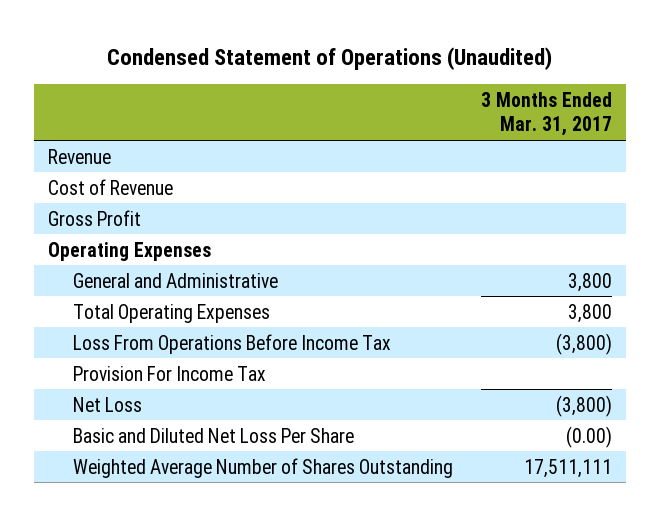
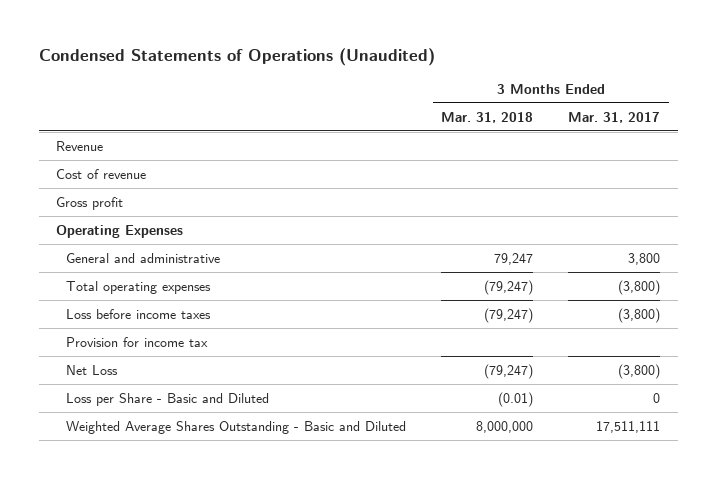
[107,46,553,70] Condensed Statement of Operations (Unaudited) -> [38,47,435,66] Condensed Statements of Operations (Unaudited)
none -> [441,111,534,123] Mar. 31, 2018
[48,178,174,195] Cost of Revenue -> [56,168,147,179] Cost of revenue
[48,209,142,226] Gross Profit -> [56,196,124,210] Gross profit
[72,272,278,288] General and Administrative -> [66,252,221,263] General and administrative
[72,303,270,323] Total Operating Expenses -> [66,280,212,294] Total operating expenses
[567,303,612,323] 3,800 -> [618,279,661,295] (3,800)
[72,333,391,354] Loss From Operations Before Income Tax -> [66,308,212,319] Loss before income taxes
[72,365,266,381] Provision For Income Tax -> [66,336,209,347] Provision for income tax
[72,427,354,443] Basic and Diluted Net Loss Per Share -> [66,392,270,406] Loss per Share - Basic and Diluted
[565,425,612,448] (0.00) -> [653,392,661,403] 0
[72,457,453,478] Weighted Average Number of Shares Outstanding -> [66,420,407,434] Weighted Average Shares Outstanding - Basic and Diluted

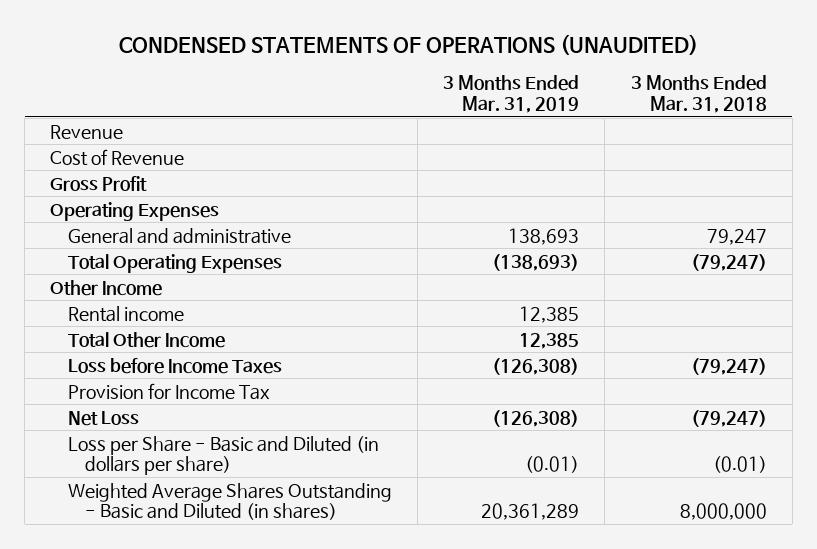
[38,47,435,66] Condensed Statements of Operations (Unaudited) -> [119,33,699,55] CONDENSED STATEMENTS OF OPERATIONS (UNAUDITED)
[568,111,661,123] Mar. 31, 2017 -> none
none -> [443,75,580,113] 3 Months Ended Mar. 31, 2019
[56,168,147,179] Cost of revenue -> [50,148,185,166] Cost of Revenue
[56,196,124,210] Gross profit -> [50,175,148,191] Gross Profit
[66,280,212,294] Total operating expenses -> [67,253,282,273] Total Operating Expenses
none -> [50,279,163,296] Other Income
none -> [67,305,184,322] Rental income
none -> [67,331,225,348] Total Other Income
[66,308,212,319] Loss before income taxes -> [67,357,282,374] Loss before Income Taxes
[66,336,209,347] Provision for income tax -> [67,382,270,400] Provision for Income Tax
[66,392,270,406] Loss per Share - Basic and Diluted -> [67,435,379,476] Loss per Share - Basic and Diluted (in dollars per share)
[66,420,407,434] Weighted Average Shares Outstanding - Basic and Diluted -> [67,482,392,521] Weighted Average Shares Outstanding - Basic and Diluted (in shares)

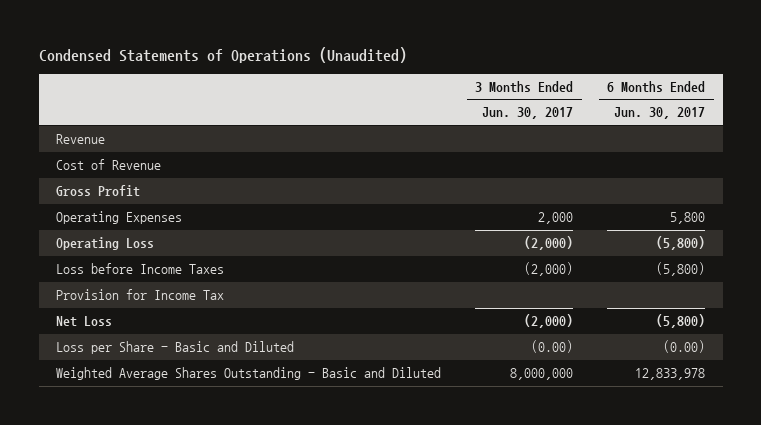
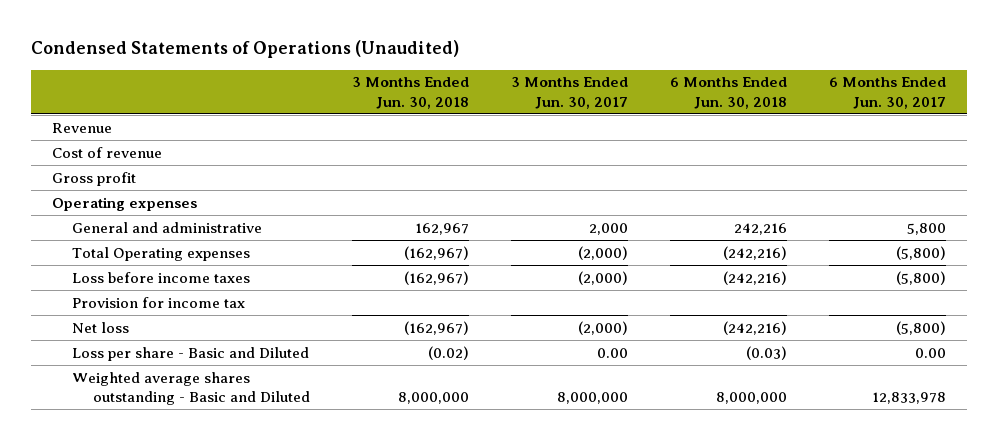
none -> [352,77,470,109] 3 Months Ended Jun. 30, 2018
none -> [670,77,788,109] 6 Months Ended Jun. 30, 2018
[55,237,154,251] Operating Loss -> none
[55,159,161,171] Cost of Revenue -> [51,146,162,158] Cost of revenue
[55,185,140,198] Gross Profit -> [51,171,136,186] Gross profit
none -> [51,196,197,211] Operating expenses
none -> [72,221,263,233] General and administrative
[55,211,182,225] Operating Expenses -> [72,246,251,261] Total Operating expenses
[538,212,574,225] 2,000 -> [578,245,629,260] (2,000)
[670,212,706,225] 5,800 -> [896,245,947,260] (5,800)
[55,263,224,275] Loss before Income Taxes -> [72,271,251,283] Loss before income taxes
[55,289,224,301] Provision for Income Tax -> [72,296,246,308] Provision for income tax
[55,316,112,328] Net Loss -> [72,321,130,333] Net loss
[55,341,294,355] Loss per Share - Basic and Diluted -> [72,346,310,361] Loss per share - Basic and Diluted
[531,340,574,354] (0.00) -> [597,347,629,358] 0.00
[663,340,706,354] (0.00) -> [915,347,947,358] 0.00
[55,367,441,381] Weighted Average Shares Outstanding - Basic and Diluted -> [72,371,311,406] Weighted average shares outstanding - Basic and Diluted

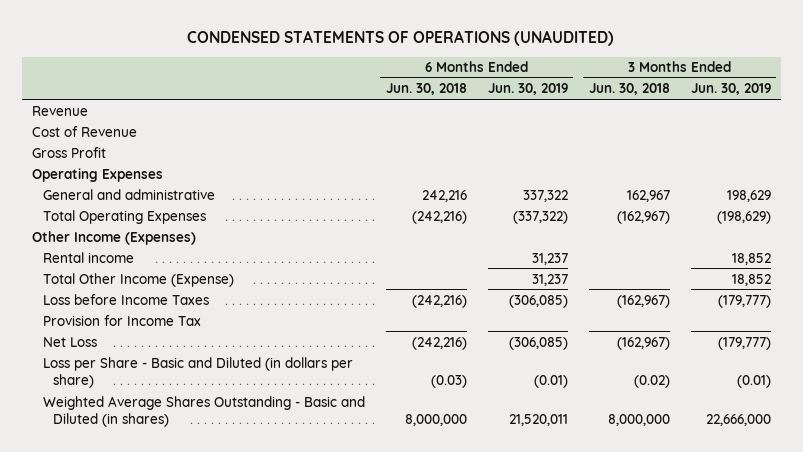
[30,40,459,59] Condensed Statements of Operations (Unaudited) -> [187,29,615,46] CONDENSED STATEMENTS OF OPERATIONS (UNAUDITED)
[511,77,629,109] 3 Months Ended Jun. 30, 2017 -> none
[829,77,947,109] 6 Months Ended Jun. 30, 2017 -> none
none -> [487,83,568,96] Jun. 30, 2019
none -> [690,83,771,96] Jun. 30, 2019
[51,146,162,158] Cost of revenue -> [32,125,138,137] Cost of Revenue
[51,171,136,186] Gross profit -> [32,146,107,158] Gross Profit
[51,196,197,211] Operating expenses -> [32,167,164,182] Operating Expenses
[72,246,251,261] Total Operating expenses -> [42,209,206,224] Total Operating Expenses
none -> [32,230,197,245] Other Income (Expenses)
none -> [42,251,134,263] Rental income
none -> [42,272,234,287] Total Other Income (Expense)
[72,271,251,283] Loss before income taxes -> [42,293,209,305] Loss before Income Taxes
[72,296,246,308] Provision for income tax -> [42,314,201,326] Provision for Income Tax
[72,321,130,333] Net loss -> [42,336,97,347] Net Loss
[72,346,310,361] Loss per share - Basic and Diluted -> [42,356,353,388] Loss per Share - Basic and Diluted (in dollars per share)
[72,371,311,406] Weighted average shares outstanding - Basic and Diluted -> [42,395,365,427] Weighted Average Shares Outstanding - Basic and Diluted (in shares)

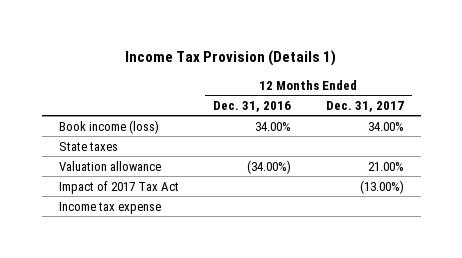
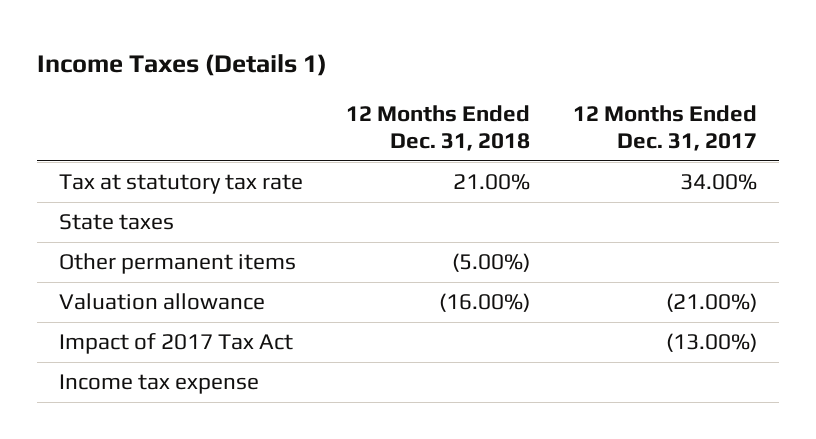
[125,50,337,67] Income Tax Provision (Details 1) -> [36,53,327,76] Income Taxes (Details 1)
[213,100,292,112] Dec. 31, 2016 -> none
none -> [345,105,530,152] 12 Months Ended Dec. 31, 2018
[58,119,159,134] Book income (loss) -> [58,174,303,195] Tax at statutory tax rate
none -> [58,253,296,275] Other permanent items
[367,161,404,171] 21.00% -> [666,293,758,313] (21.00%)

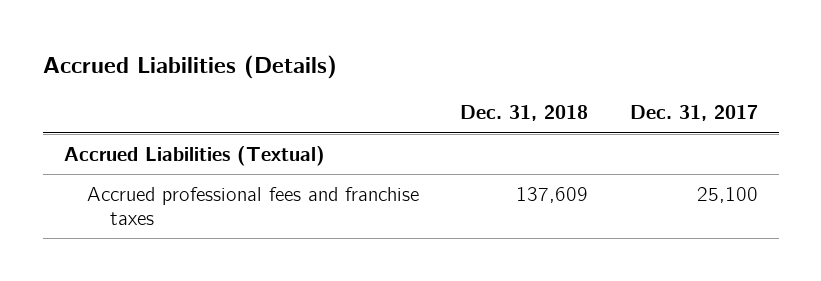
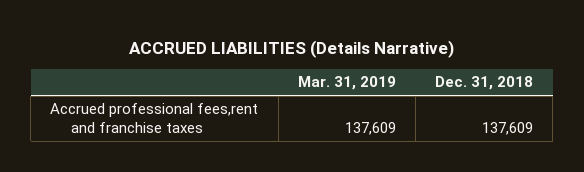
[42,55,337,80] Accrued Liabilities (Details) -> [128,40,454,59] ACCRUED LIABILITIES (Details Narrative)
[629,105,758,122] Dec. 31, 2017 -> none
none -> [297,76,396,91] Mar. 31, 2019
[63,145,325,166] Accrued Liabilities (Textual) -> none
[86,186,419,226] Accrued professional fees and franchise taxes -> [50,103,259,134] Accrued professional fees,rent and franchise taxes

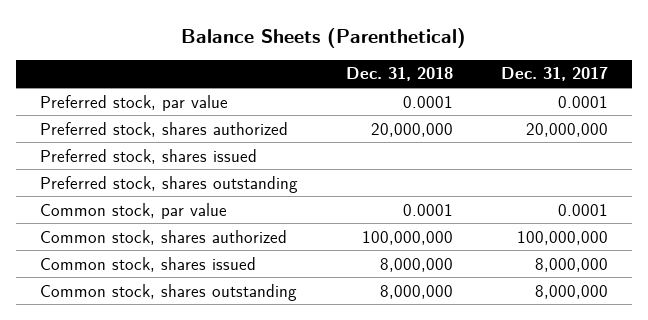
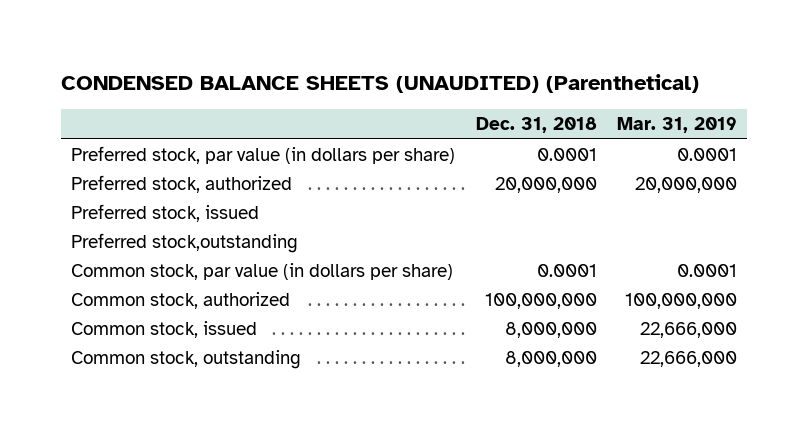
[180,27,466,48] Balance Sheets (Parenthetical) -> [60,74,699,94] CONDENSED BALANCE SHEETS (UNAUDITED) (Parenthetical)
[500,67,608,82] Dec. 31, 2017 -> none
none -> [617,117,738,134] Mar. 31, 2019
[40,94,229,111] Preferred stock, par value -> [71,145,456,164] Preferred stock, par value (in dollars per share)
[40,121,289,137] Preferred stock, shares authorized -> [71,174,293,193] Preferred stock, authorized
[40,148,258,164] Preferred stock, shares issued -> [71,203,260,222] Preferred stock, issued
[40,175,299,193] Preferred stock, shares outstanding -> [71,232,299,253] Preferred stock,outstanding
[40,202,228,219] Common stock, par value -> [71,262,454,280] Common stock, par value (in dollars per share)
[40,229,288,245] Common stock, shares authorized -> [71,291,291,309] Common stock, authorized
[40,256,257,272] Common stock, shares issued -> [71,320,258,338] Common stock, issued
[40,283,298,301] Common stock, shares outstanding -> [71,349,302,369] Common stock, outstanding

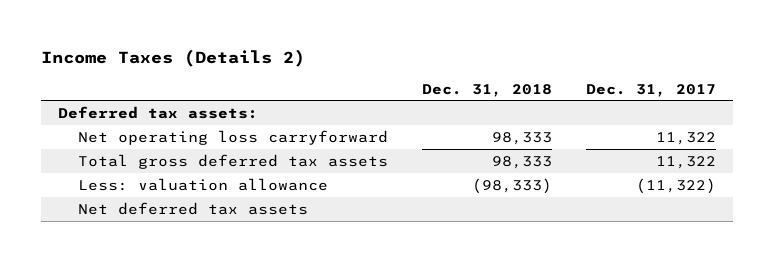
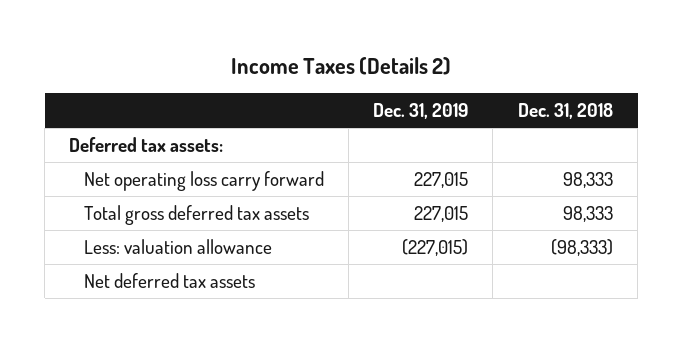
[585,83,716,97] Dec. 31, 2017 -> none
none -> [373,103,469,120] Dec. 31, 2019
[78,129,389,145] Net operating loss carryforward -> [83,171,324,192] Net operating loss carry forward

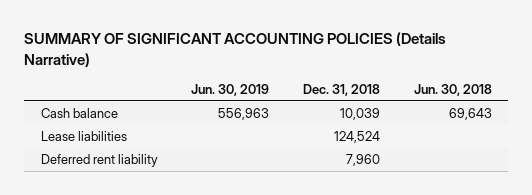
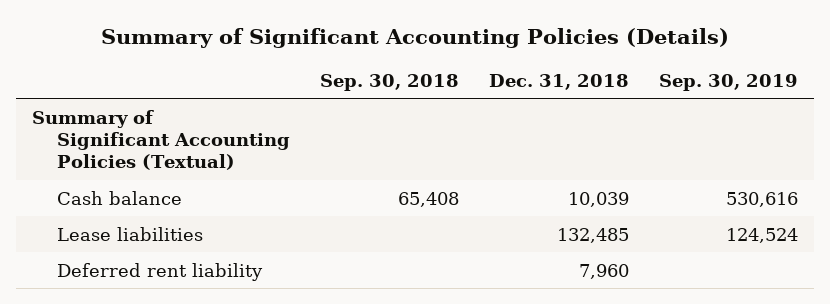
[23,32,446,67] SUMMARY OF SIGNIFICANT ACCOUNTING POLICIES (Details Narrative) -> [100,28,729,49] Summary of Significant Accounting Policies (Details)
[191,83,270,96] Jun. 30, 2019 -> none
[413,83,492,96] Jun. 30, 2018 -> none
none -> [320,73,460,91] Sep. 30, 2018
none -> [659,73,799,91] Sep. 30, 2019
none -> [31,109,290,171] Summary of Significant Accounting Policies (Textual)
[333,131,380,144] 124,524 -> [557,227,630,243] 132,485

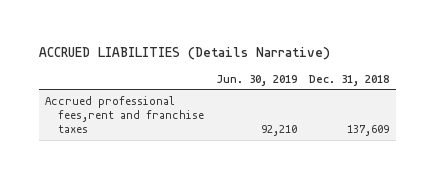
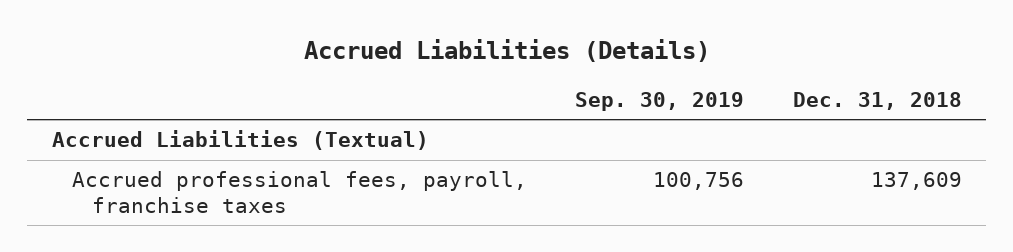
[38,46,330,60] ACCRUED LIABILITIES (Details Narrative) -> [303,39,710,63] Accrued Liabilities (Details)
[216,74,298,86] Jun. 30, 2019 -> none
none -> [575,91,745,111] Sep. 30, 2019
none -> [51,130,429,151] Accrued Liabilities (Textual)
[44,95,204,133] Accrued professional fees,rent and franchise taxes -> [71,171,527,213] Accrued professional fees, payroll, franchise taxes

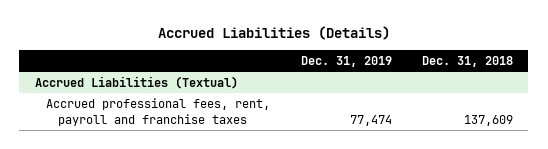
[575,91,745,111] Sep. 30, 2019 -> none
none -> [300,56,392,68] Dec. 31, 2019
[71,171,527,213] Accrued professional fees, payroll, franchise taxes -> [46,97,271,126] Accrued professional fees, rent, payroll and franchise taxes

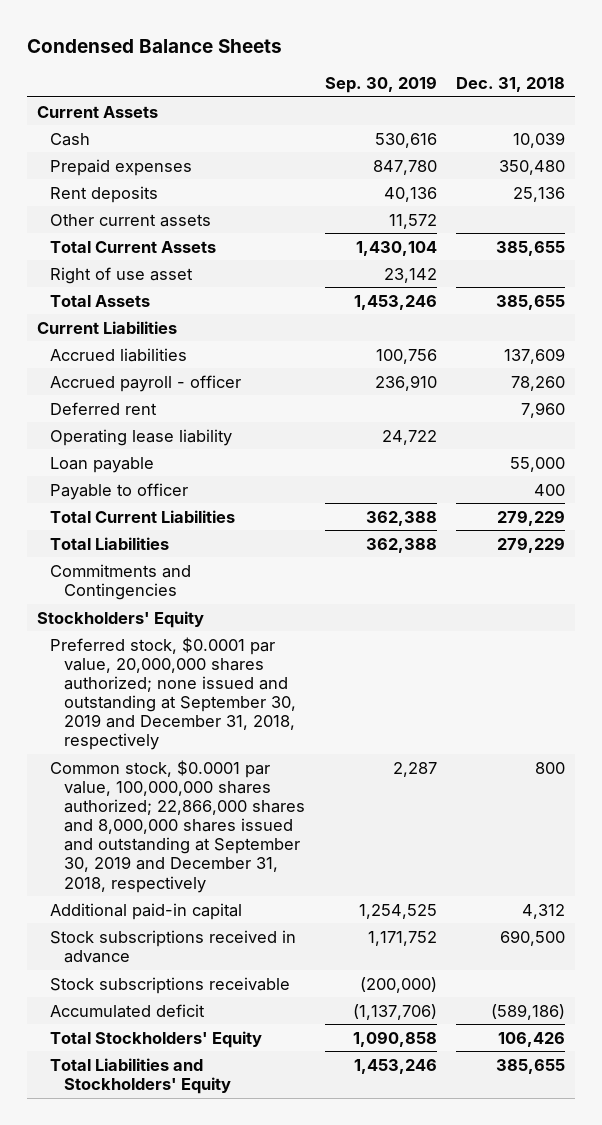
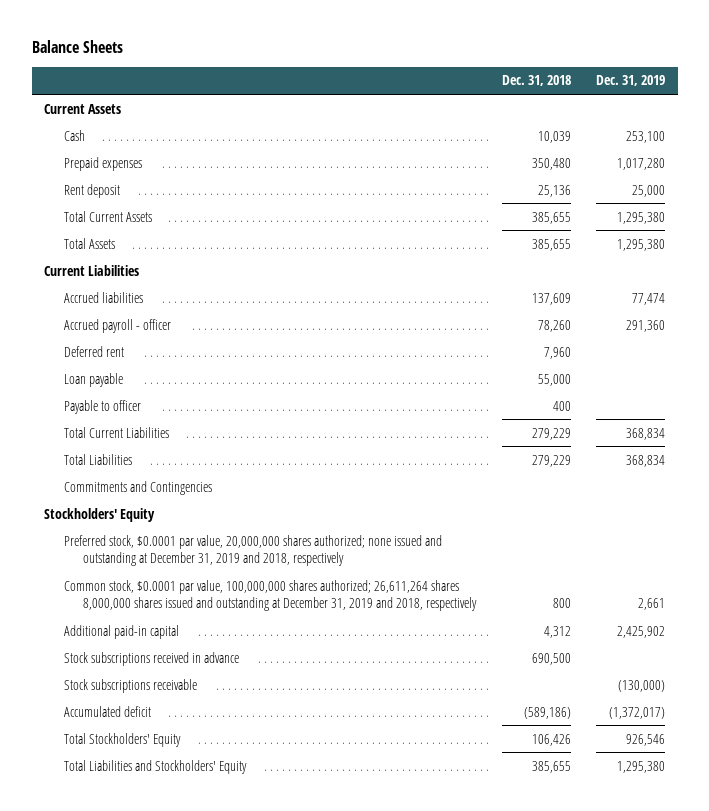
[26,38,282,53] Condensed Balance Sheets -> [31,40,123,54] Balance Sheets
[324,76,437,94] Sep. 30, 2019 -> none
none -> [596,75,666,87] Dec. 31, 2019
[50,213,212,227] Other current assets -> none
[50,185,159,203] Rent deposits -> [63,183,120,198] Rent deposit
[50,266,194,284] Right of use asset -> none
[50,428,233,446] Operating lease liability -> none
[50,636,297,751] Preferred stock, $0.0001 par value, 20,000,000 shares authorized; none issued and outstanding at September 30, 2019 and December 31, 2018, respectively -> [63,534,442,567] Preferred stock, $0.0001 par value, 20,000,000 shares authorized; none issued and outstanding at December 31, 2019 and 2018, respectively
[50,759,306,893] Common stock, $0.0001 par value, 100,000,000 shares authorized; 22,866,000 shares and 8,000,000 shares issued and outstanding at September 30, 2019 and December 31, 2018, respectively -> [63,579,477,612] Common stock, $0.0001 par value, 100,000,000 shares authorized; 26,611,264 shares 8,000,000 shares issued and outstanding at December 31, 2019 and 2018, respectively

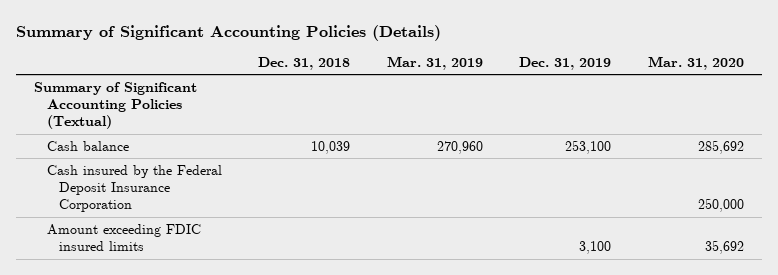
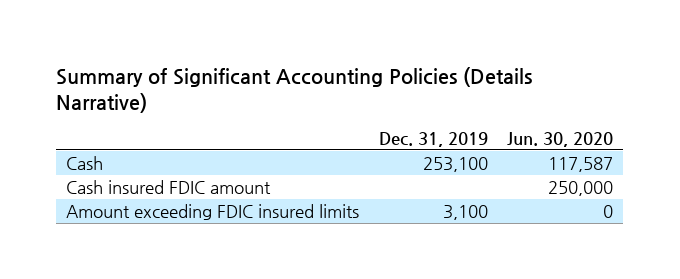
[15,24,441,41] Summary of Significant Accounting Policies (Details) -> [56,66,533,113] Summary of Significant Accounting Policies (Details Narrative)
[258,56,351,70] Dec. 31, 2018 -> none
[386,55,483,70] Mar. 31, 2019 -> none
[647,55,744,70] Mar. 31, 2020 -> none
none -> [507,131,614,147] Jun. 30, 2020
[34,81,198,130] Summary of Significant Accounting Policies (Textual) -> none
[46,140,129,151] Cash balance -> [66,156,104,171] Cash
[46,164,222,213] Cash insured by the Federal Deposit Insurance Corporation -> [66,180,272,195] Cash insured FDIC amount

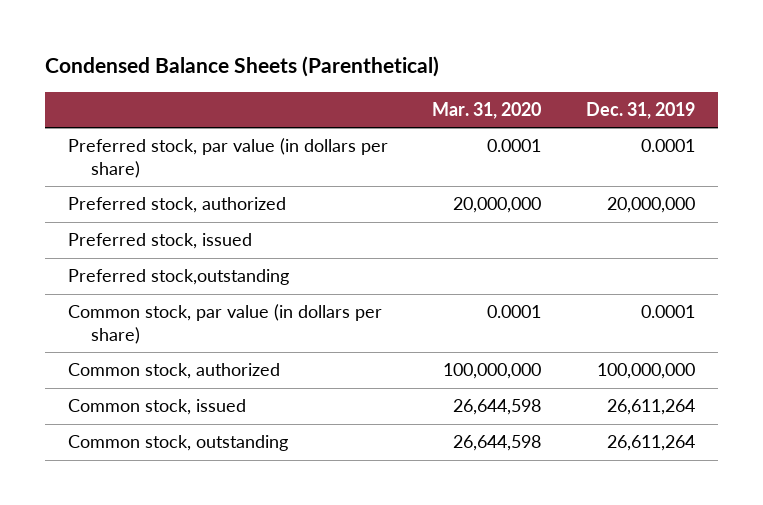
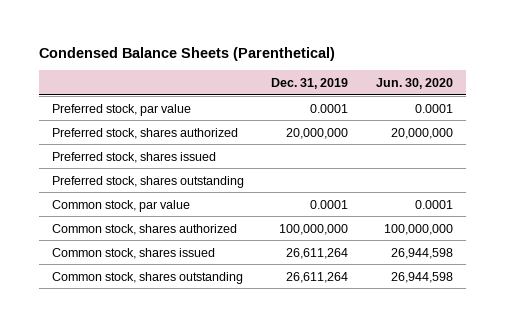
[432,101,542,119] Mar. 31, 2020 -> none
none -> [375,78,453,90] Jun. 30, 2020
[67,138,388,178] Preferred stock, par value (in dollars per share) -> [52,103,192,116] Preferred stock, par value
[67,197,286,214] Preferred stock, authorized -> [52,127,239,139] Preferred stock, shares authorized
[67,233,252,250] Preferred stock, issued -> [52,151,217,163] Preferred stock, shares issued
[67,269,289,286] Preferred stock,outstanding -> [52,175,245,188] Preferred stock, shares outstanding
[67,304,382,344] Common stock, par value (in dollars per share) -> [52,199,191,212] Common stock, par value
[67,363,280,380] Common stock, authorized -> [52,223,238,235] Common stock, shares authorized
[67,399,246,416] Common stock, issued -> [52,247,216,259] Common stock, shares issued
[67,435,288,452] Common stock, outstanding -> [52,271,244,284] Common stock, shares outstanding

